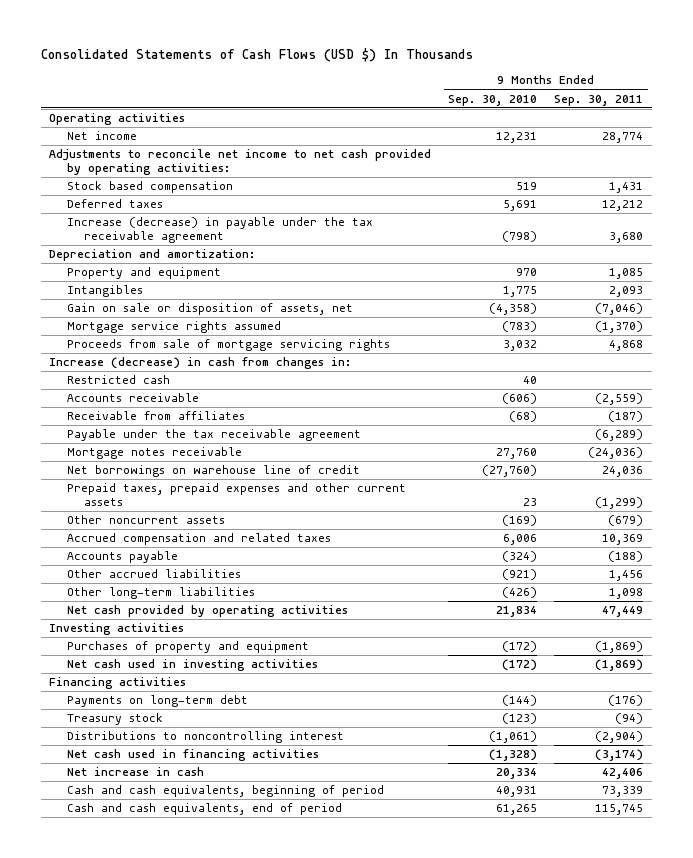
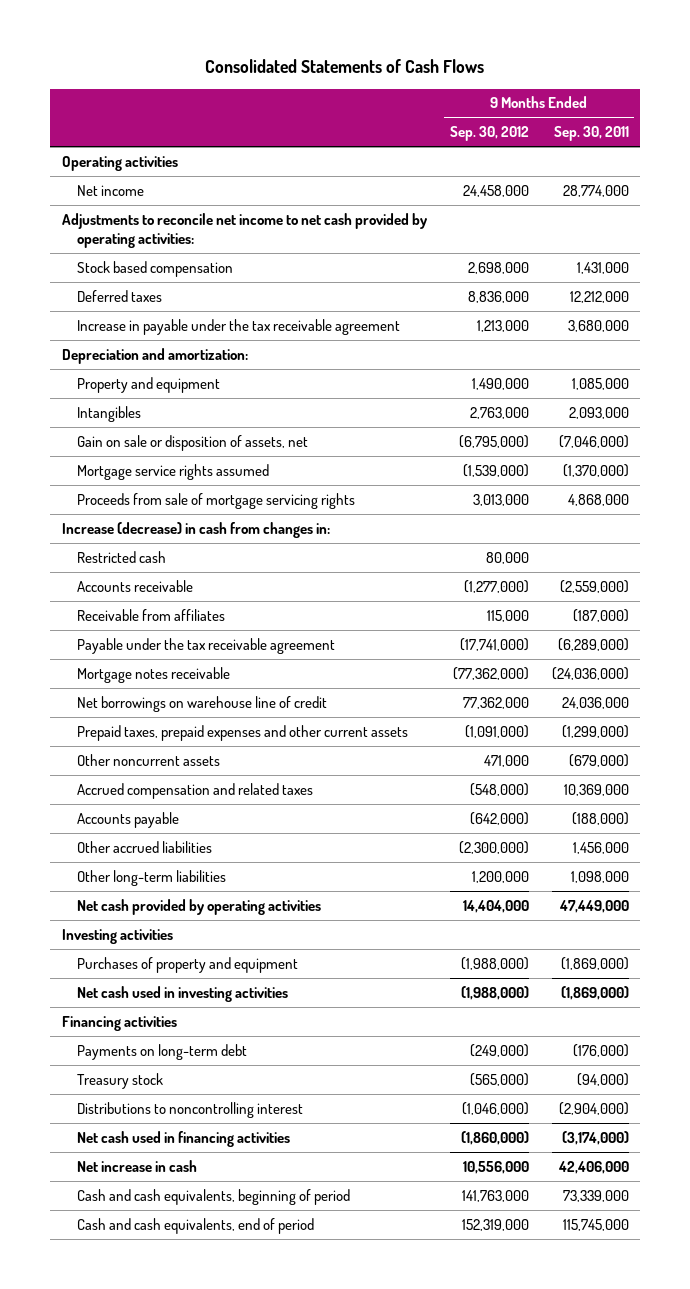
[40,48,473,63] Consolidated Statements of Cash Flows (USD $) In Thousands -> [205,59,485,74] Consolidated Statements of Cash Flows
[448,94,538,106] Sep. 30, 2010 -> none
none -> [449,126,529,142] Sep. 30, 2012
[602,132,644,144] 28,774 -> [562,184,629,197] 28,774,000
[609,182,644,194] 1,431 -> [576,261,629,274] 1,431,000
[602,200,644,212] 12,212 -> [569,290,629,303] 12,212,000
[66,217,373,244] Increase (decrease) in payable under the tax receivable agreement -> [77,318,401,335] Increase in payable under the tax receivable agreement
[609,232,644,244] 3,680 -> [567,319,629,332] 3,680,000
[609,268,644,280] 1,085 -> [571,377,629,390] 1,085,000
[609,286,644,298] 2,093 -> [568,406,629,419] 2,093,000
[595,303,644,316] (7,046) -> [558,434,629,448] (7,046,000)
[595,321,644,334] (1,370) -> [562,463,629,477] (1,370,000)
[609,340,644,352] 4,868 -> [567,493,629,506] 4,868,000
[595,393,644,406] (2,559) -> [559,579,629,593] (2,559,000)
[608,411,644,423] (187) -> [572,608,629,622] (187,000)
[595,429,644,442] (6,289) -> [557,637,629,651] (6,289,000)
[588,447,644,460] (24,036) -> [551,666,629,680] (24,036,000)
[602,466,644,478] 24,036 -> [561,696,629,709] 24,036,000
[595,497,644,510] (1,299) -> [561,724,629,738] (1,299,000)
[608,515,644,527] (679) -> [568,753,629,767] (679,000)
[602,534,644,546] 10,369 -> [563,783,629,796] 10,369,000
[608,551,644,563] (188) -> [571,811,629,825] (188,000)
[609,570,644,582] 1,456 -> [572,841,629,854] 1,456,000
[609,588,644,600] 1,098 -> [570,870,629,883] 1,098,000
[602,606,644,618] 47,449 -> [558,899,629,913] 47,449,000
[595,641,644,654] (1,869) -> [560,956,629,970] (1,869,000)
[595,659,644,672] (1,869) -> [560,985,629,1000] (1,869,000)
[608,695,644,707] (176) -> [572,1043,629,1057] (176,000)
[615,713,644,725] (94) -> [576,1072,629,1086] (94,000)
[595,731,644,744] (2,904) -> [558,1101,629,1115] (2,904,000)
[595,749,644,762] (3,174) -> [561,1130,629,1145] (3,174,000)
[602,768,644,780] 42,406 -> [557,1160,629,1174] 42,406,000
[602,786,644,798] 73,339 -> [562,1189,629,1202] 73,339,000
[595,804,644,816] 115,745 -> [562,1218,629,1231] 115,745,000

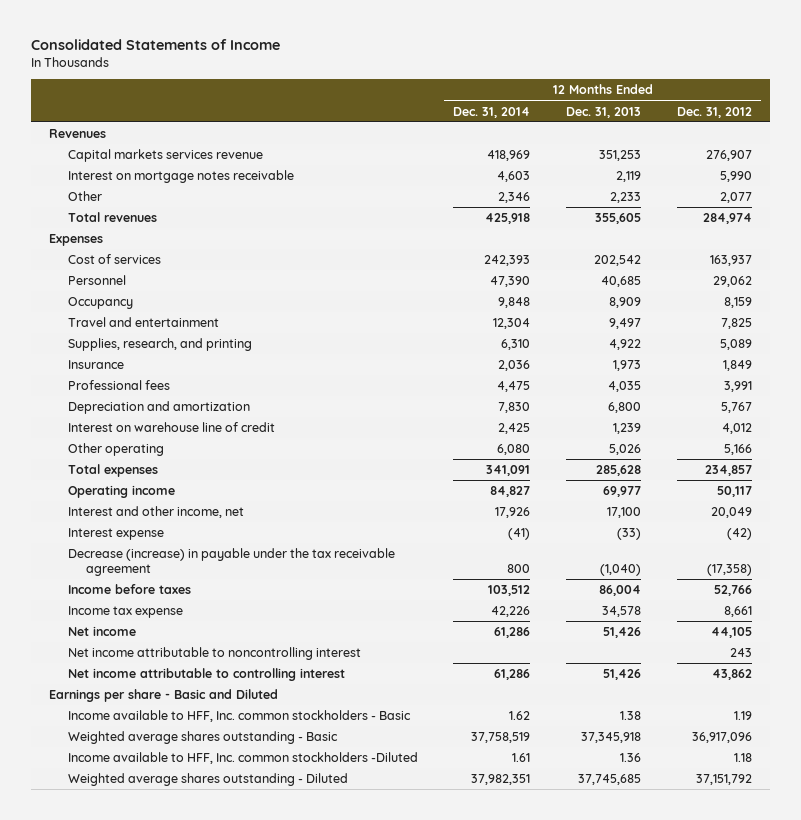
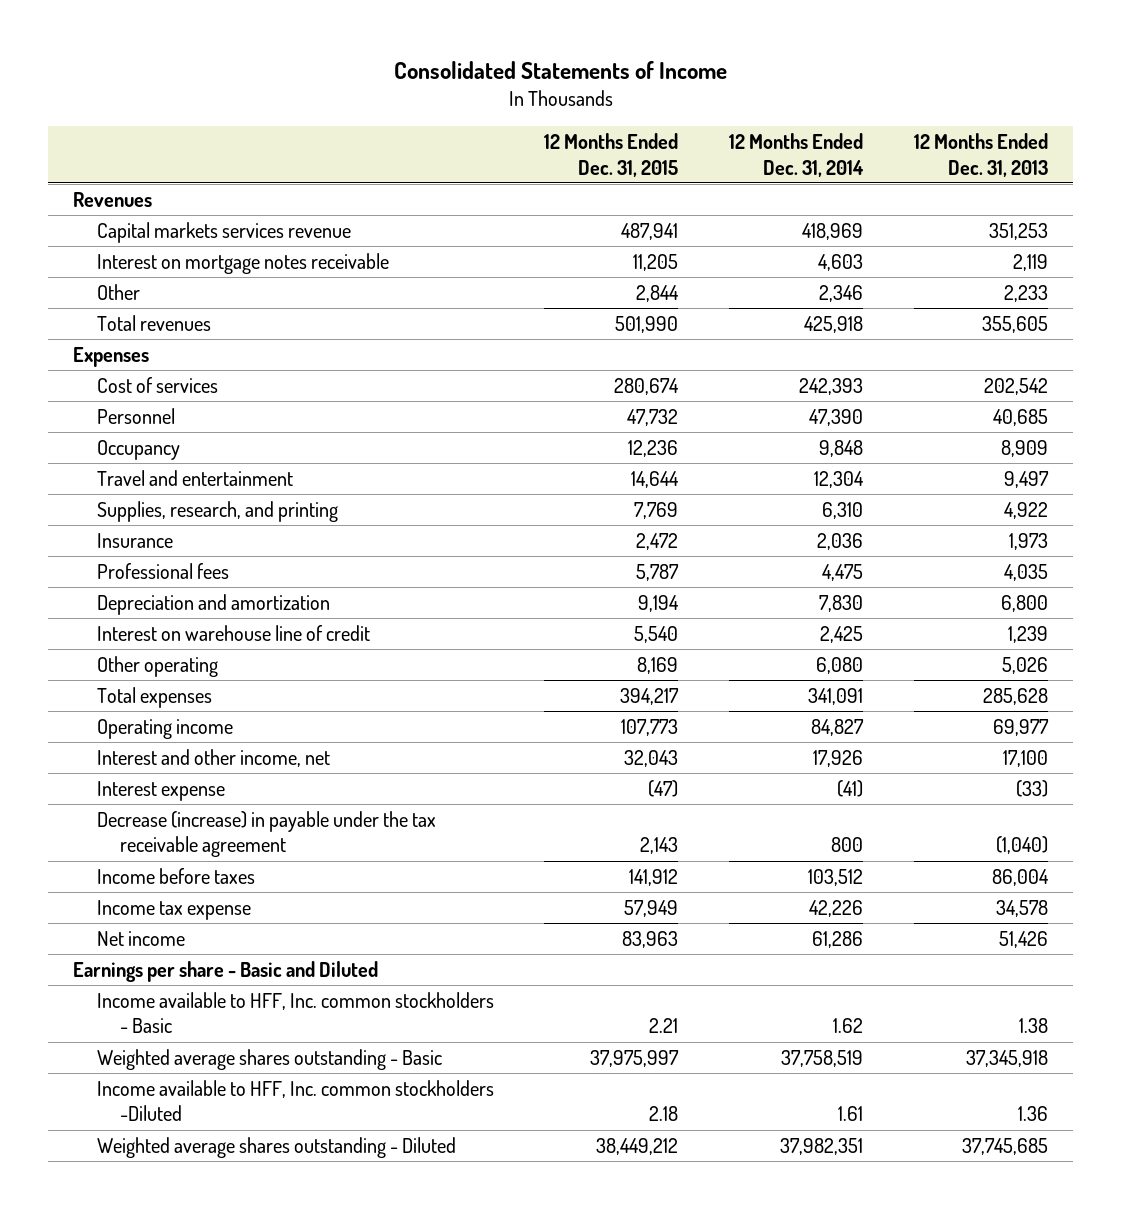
[677,106,753,118] Dec. 31, 2012 -> none
none -> [544,133,679,177] 12 Months Ended Dec. 31, 2015
[67,647,361,661] Net income attributable to noncontrolling interest -> none
[67,668,345,682] Net income attributable to controlling interest -> none

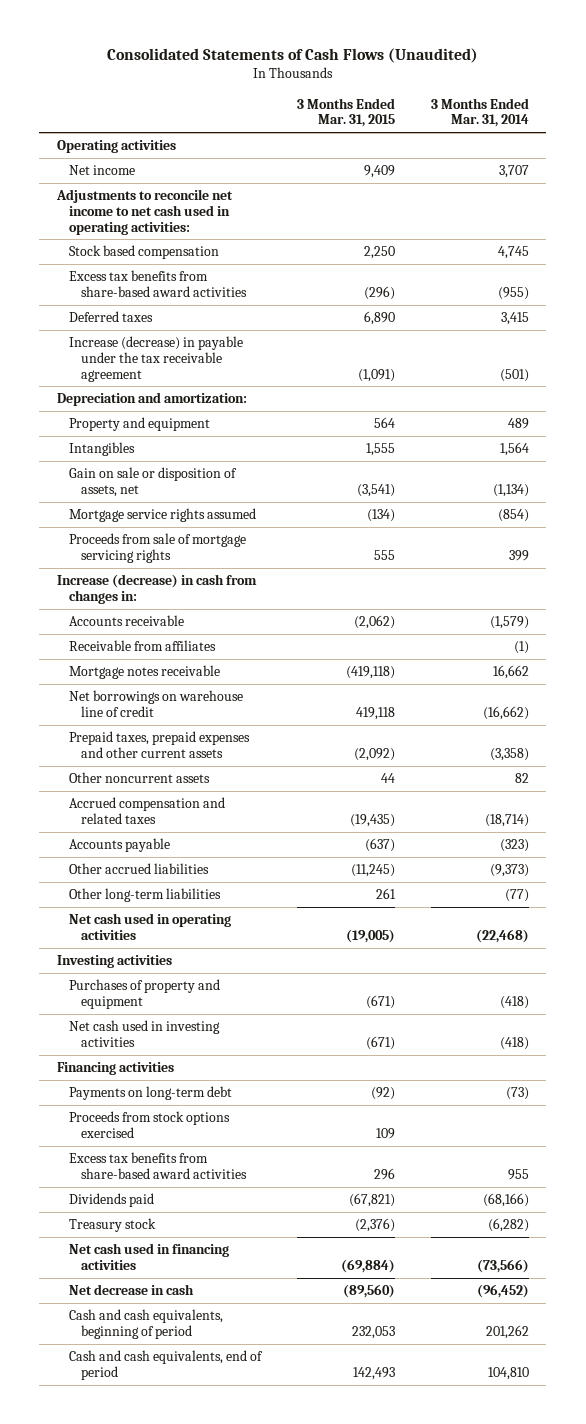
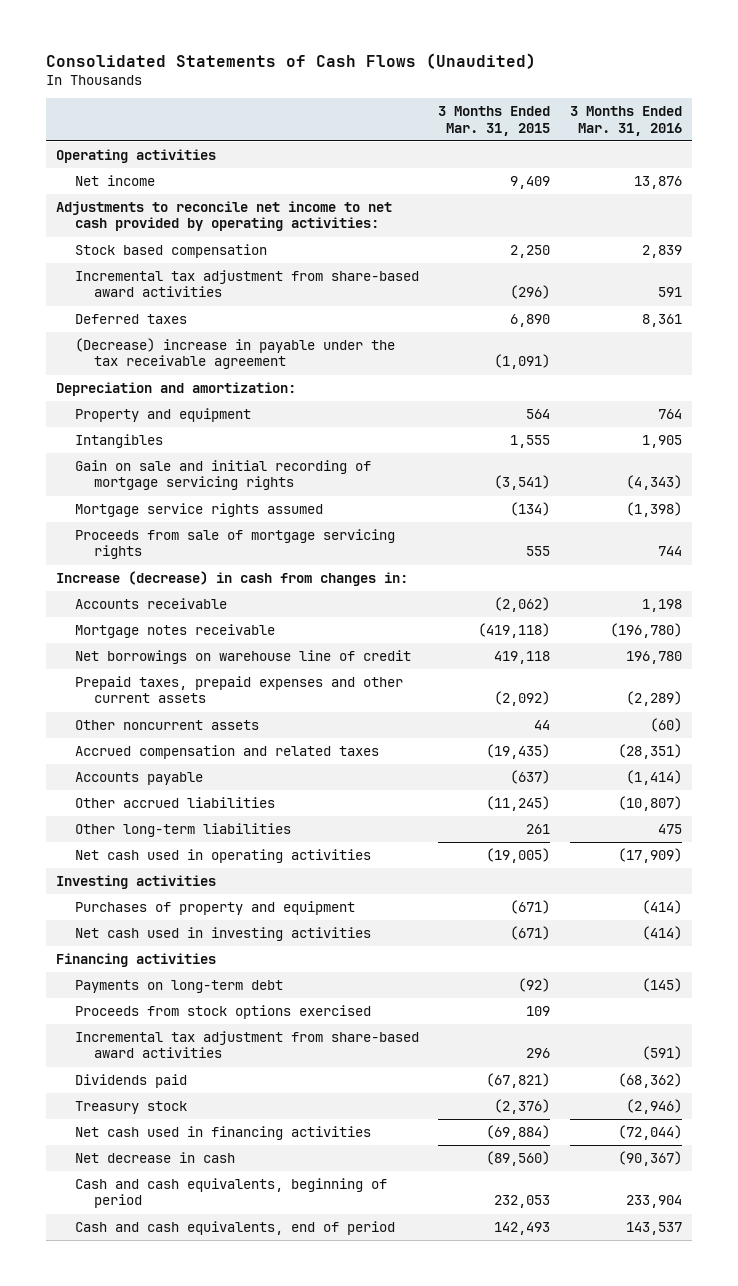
[430,97,529,128] 3 Months Ended Mar. 31, 2014 -> none
none -> [569,106,682,136] 3 Months Ended Mar. 31, 2016
[56,189,234,235] Adjustments to reconcile net income to net cash used in operating activities: -> [55,200,392,232] Adjustments to reconcile net income to net cash provided by operating activities:
[69,270,247,297] Excess tax benefits from share-based award activities -> [74,269,419,298] Incremental tax adjustment from share-based award activities
[69,336,244,382] Increase (decrease) in payable under the tax receivable agreement -> [74,337,395,370] (Decrease) increase in payable under the tax receivable agreement
[69,467,238,497] Gain on sale or disposition of assets, net -> [74,459,371,491] Gain on sale and initial recording of mortgage servicing rights
[69,640,217,652] Receivable from affiliates -> none
[69,1152,247,1179] Excess tax benefits from share-based award activities -> [74,1030,419,1059] Incremental tax adjustment from share-based award activities

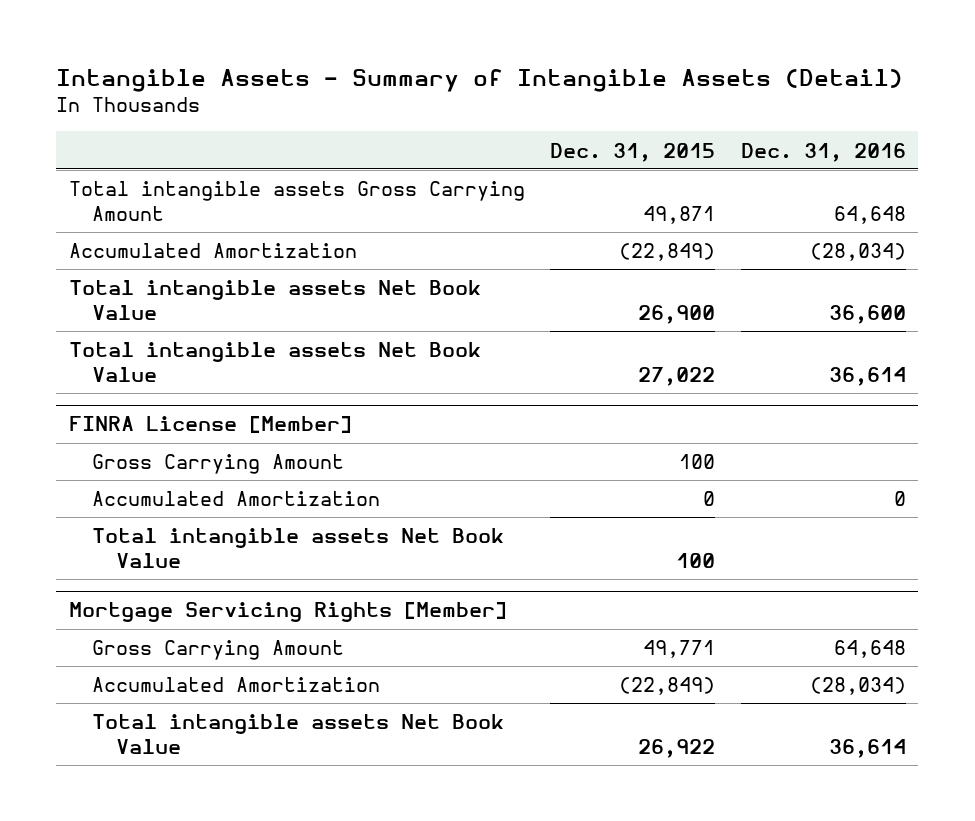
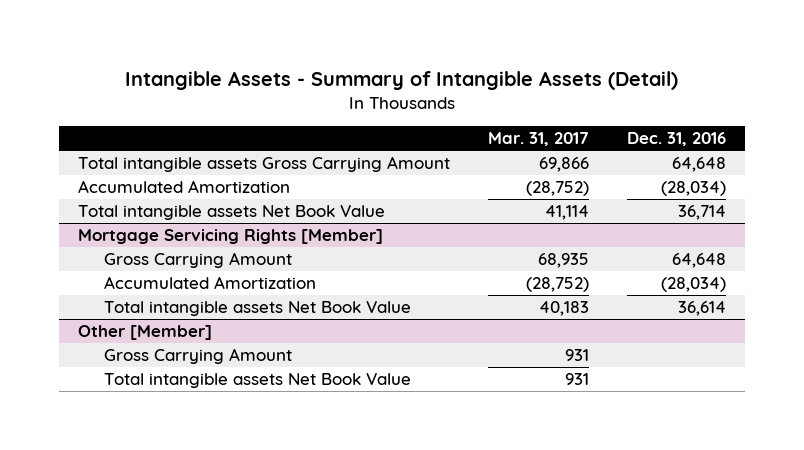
[550,142,716,162] Dec. 31, 2015 -> none
none -> [487,132,589,147] Mar. 31, 2017
[68,342,481,382] Total intangible assets Net Book Value -> none
[68,416,352,434] FINRA License [Member] -> none
[92,454,345,475] Gross Carrying Amount -> none
[92,491,381,507] Accumulated Amortization -> none
[92,528,505,568] Total intangible assets Net Book Value -> none
[828,304,906,324] 36,600 -> [677,205,726,221] 36,714
none -> [77,325,212,341] Other [Member]
none -> [104,348,293,365] Gross Carrying Amount
none -> [104,373,412,389] Total intangible assets Net Book Value

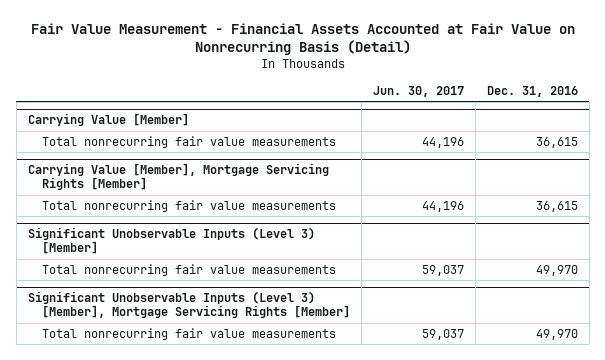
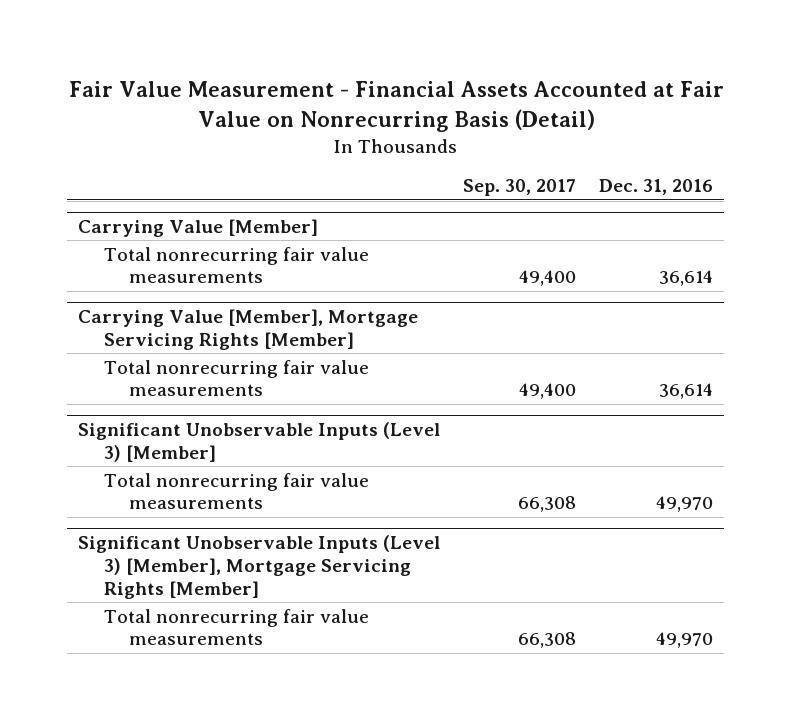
[372,85,464,97] Jun. 30, 2017 -> none
none -> [463,179,577,197] Sep. 30, 2017
[535,136,578,148] 36,615 -> [658,270,713,287] 36,614
[535,200,578,212] 36,615 -> [658,383,713,400] 36,614

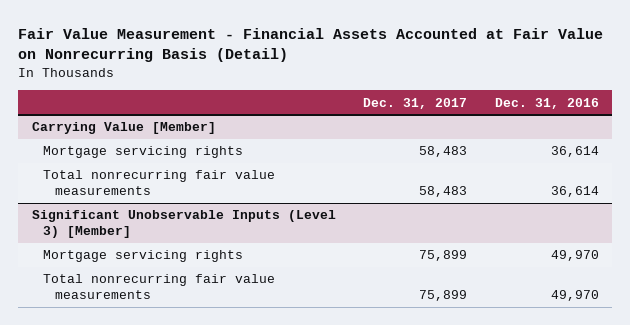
[463,179,577,197] Sep. 30, 2017 -> none
none -> [363,97,468,109] Dec. 31, 2017
[78,308,419,350] Carrying Value [Member], Mortgage Servicing Rights [Member] -> none
[103,246,369,284] Total nonrecurring fair value measurements -> [43,146,244,159] Mortgage servicing rights
[78,534,441,599] Significant Unobservable Inputs (Level 3) [Member], Mortgage Servicing Rights [Member] -> none
[103,472,369,510] Total nonrecurring fair value measurements -> [43,250,244,263] Mortgage servicing rights

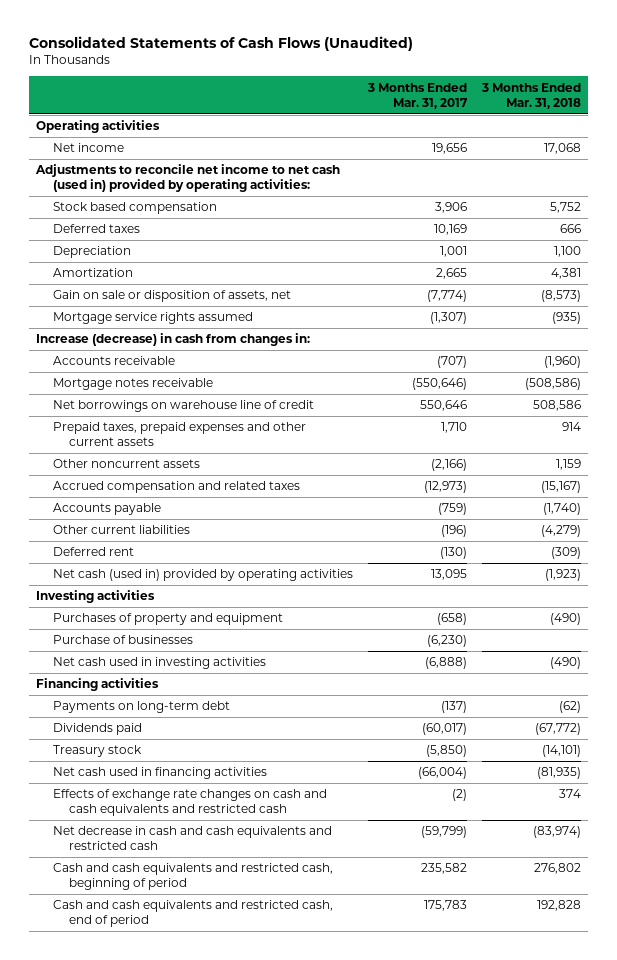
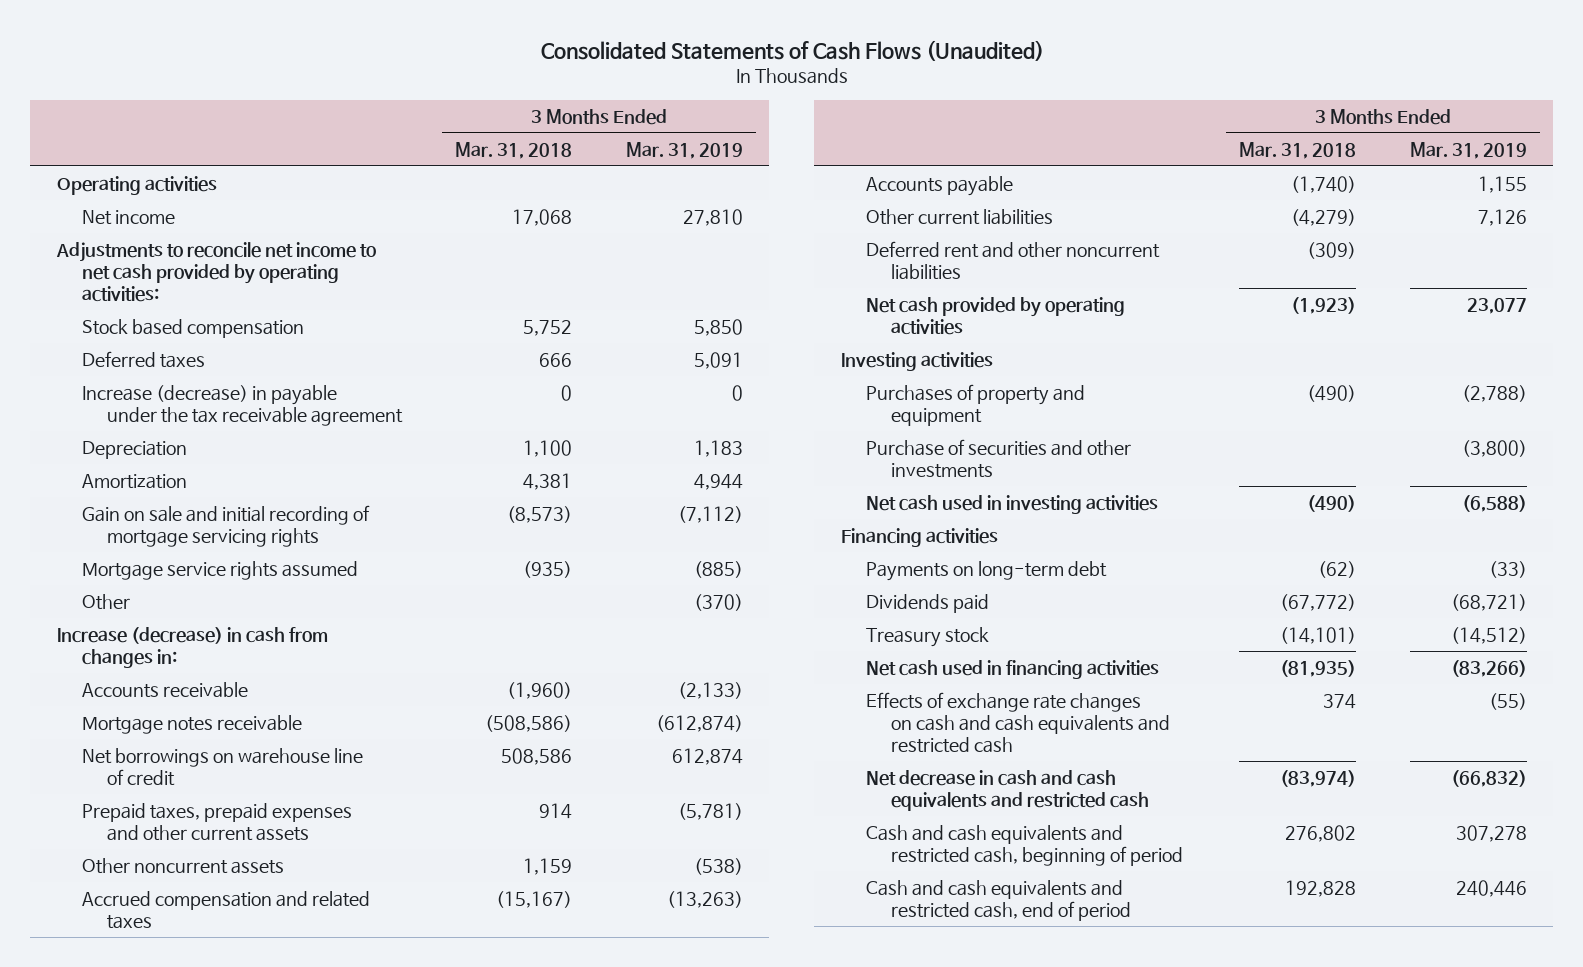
[366,82,468,109] 3 Months Ended Mar. 31, 2017 -> none
none -> [625,141,743,159] Mar. 31, 2019
[35,164,341,193] Adjustments to reconcile net income to net cash (used in) provided by operating activities: -> [55,241,376,302] Adjustments to reconcile net income to net cash provided by operating activities:
none -> [81,384,403,426] Increase (decrease) in payable under the tax receivable agreement
[52,290,291,303] Gain on sale or disposition of assets, net -> [81,504,370,547] Gain on sale and initial recording of mortgage servicing rights
none -> [81,593,130,610] Other
[52,547,134,557] Deferred rent -> none
none -> [865,240,1160,280] Deferred rent and other noncurrent liabilities
[52,569,353,582] Net cash (used in) provided by operating activities -> [865,296,1125,335] Net cash provided by operating activities
[52,635,193,645] Purchase of businesses -> none
none -> [865,438,1131,478] Purchase of securities and other investments

